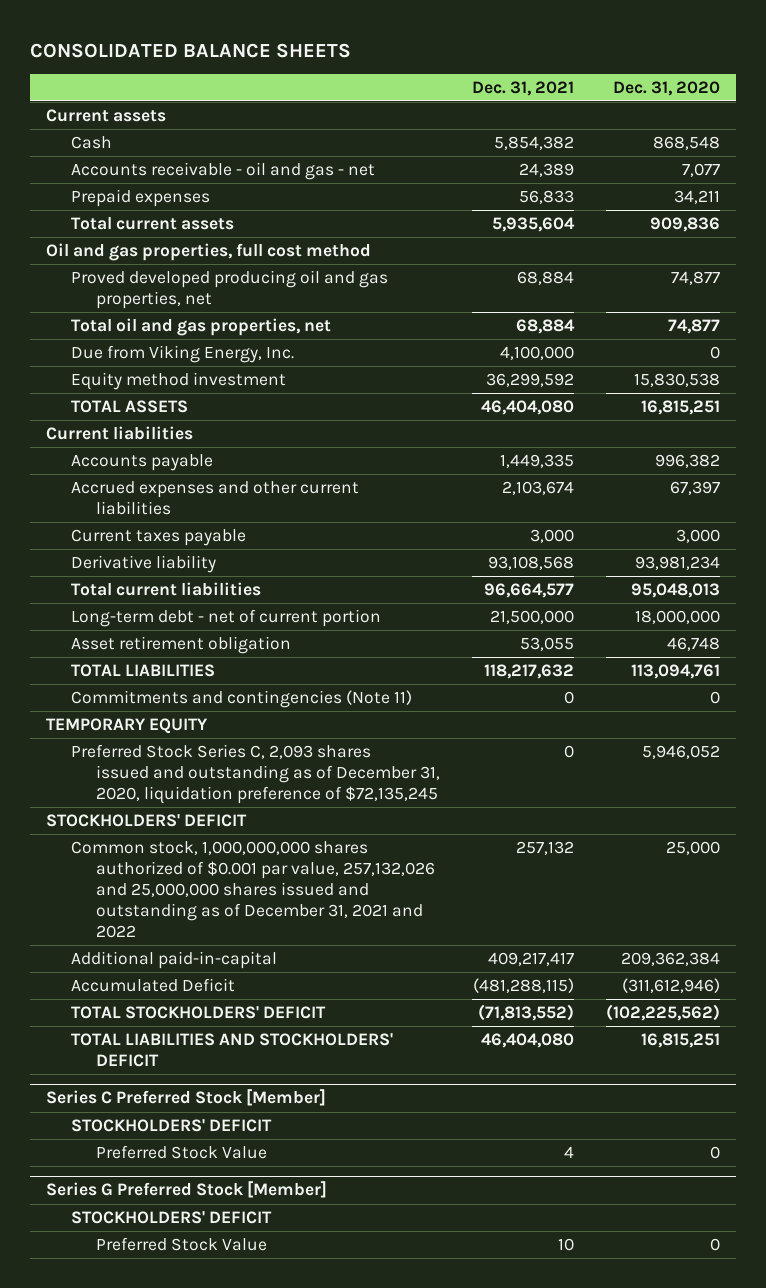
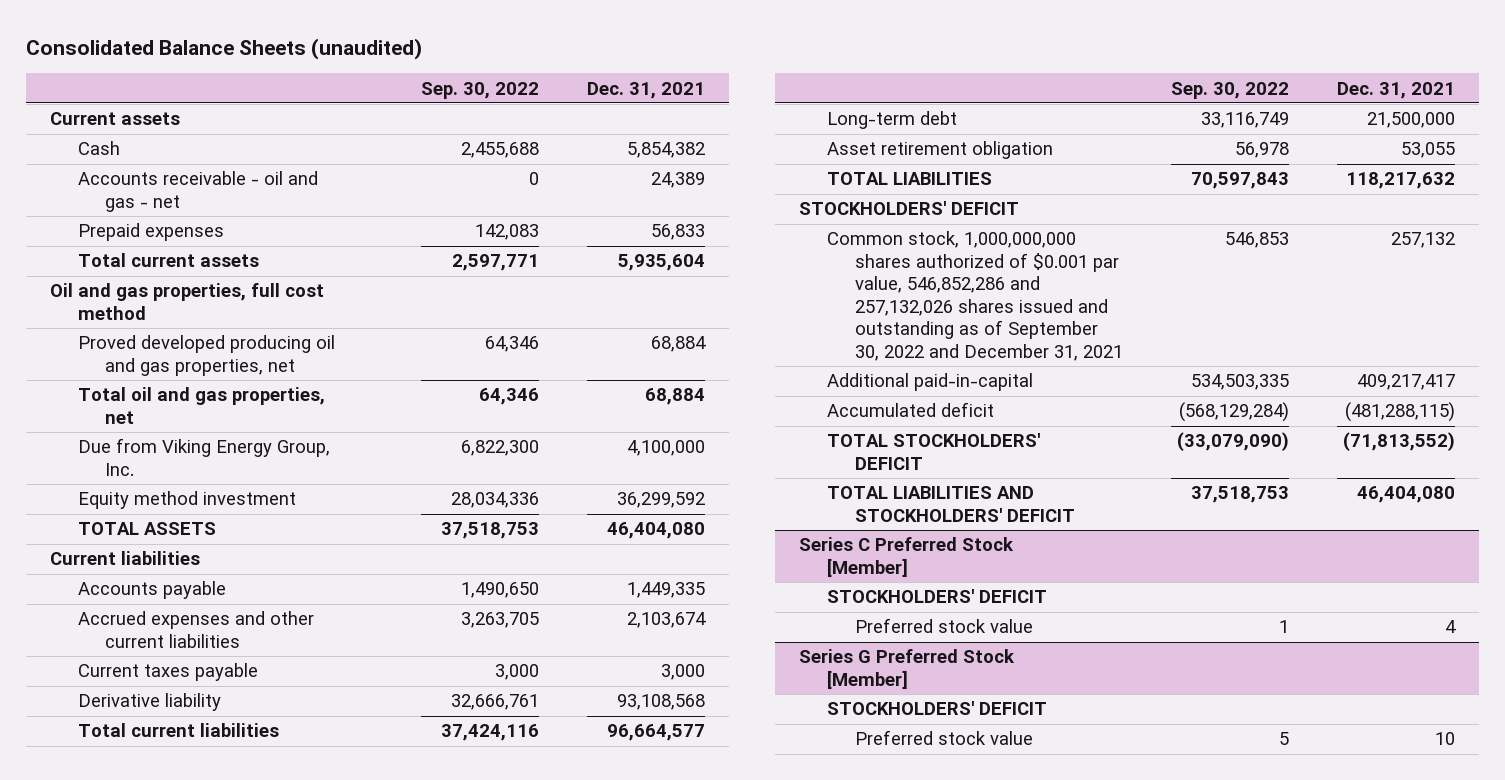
[29,42,351,58] CONSOLIDATED BALANCE SHEETS -> [26,37,423,60] Consolidated Balance Sheets (unaudited)
[613,80,721,96] Dec. 31, 2020 -> none
none -> [421,81,540,99] Sep. 30, 2022
[71,344,295,363] Due from Viking Energy, Inc. -> [77,438,330,476] Due from Viking Energy Group, Inc.
[71,608,382,627] Long-term debt - net of current portion -> [827,111,958,130] Long-term debt
[71,689,413,708] Commitments and contingencies (Note 11) -> none
[45,717,208,734] TEMPORARY EQUITY -> none
[71,743,441,805] Preferred Stock Series C, 2,093 shares issued and outstanding as of December 31, 2020, liquidation preference of $72,135,245 -> none
[71,840,436,939] Common stock, 1,000,000,000 shares authorized of $0.001 par value, 257,132,026 and 25,000,000 shares issued and outstanding as of December 31, 2021 and 2022 -> [827,231,1123,361] Common stock, 1,000,000,000 shares authorized of $0.001 par value, 546,852,286 and 257,132,026 shares issued and outstanding as of September 30, 2022 and December 31, 2021
[71,977,236,992] Accumulated Deficit -> [827,402,995,418] Accumulated deficit
[96,1144,268,1159] Preferred Stock Value -> [854,618,1033,634] Preferred stock value
[96,1236,268,1251] Preferred Stock Value -> [854,730,1033,746] Preferred stock value

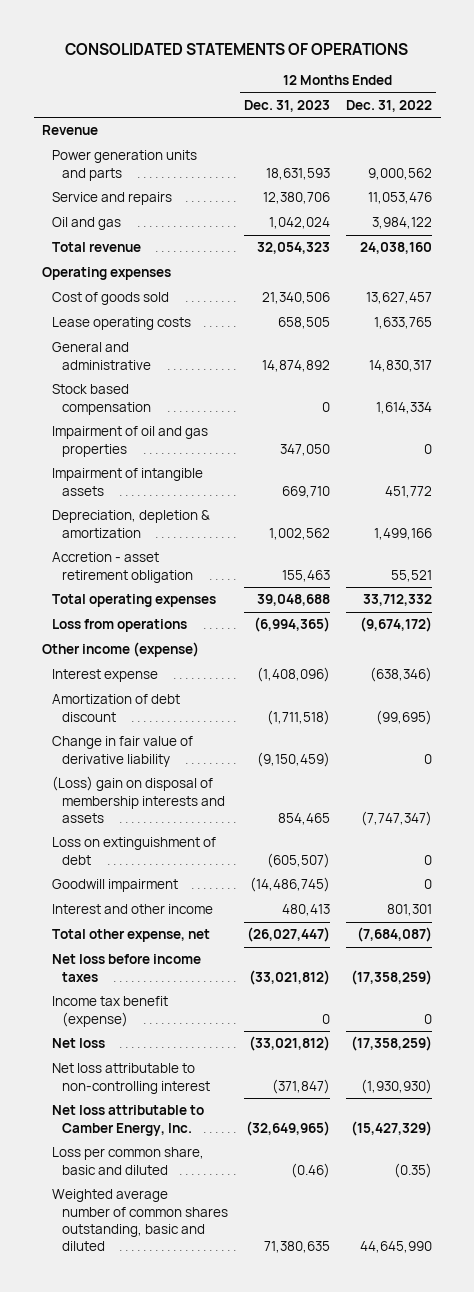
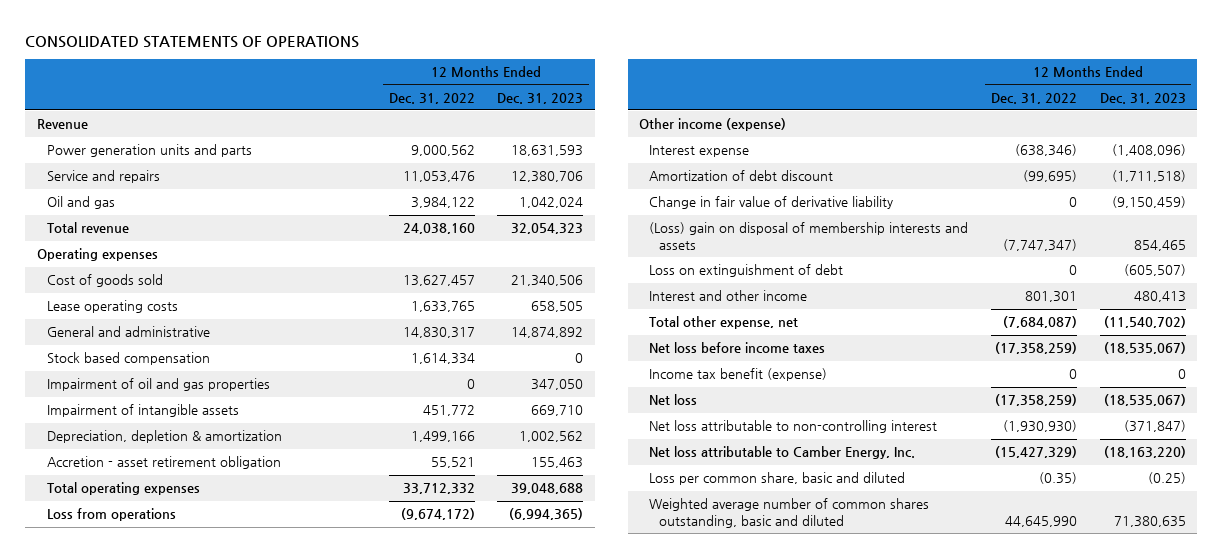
[51,879,178,893] Goodwill impairment -> none
[247,927,331,943] (26,027,447) -> [1103,316,1186,329] (11,540,702)
[249,969,331,985] (33,021,812) -> [1103,342,1186,355] (18,535,067)
[249,1036,331,1052] (33,021,812) -> [1103,394,1186,407] (18,535,067)
[246,1120,331,1136] (32,649,965) -> [1103,446,1186,459] (18,163,220)
[291,1162,331,1178] (0.46) -> [1147,472,1186,485] (0.25)

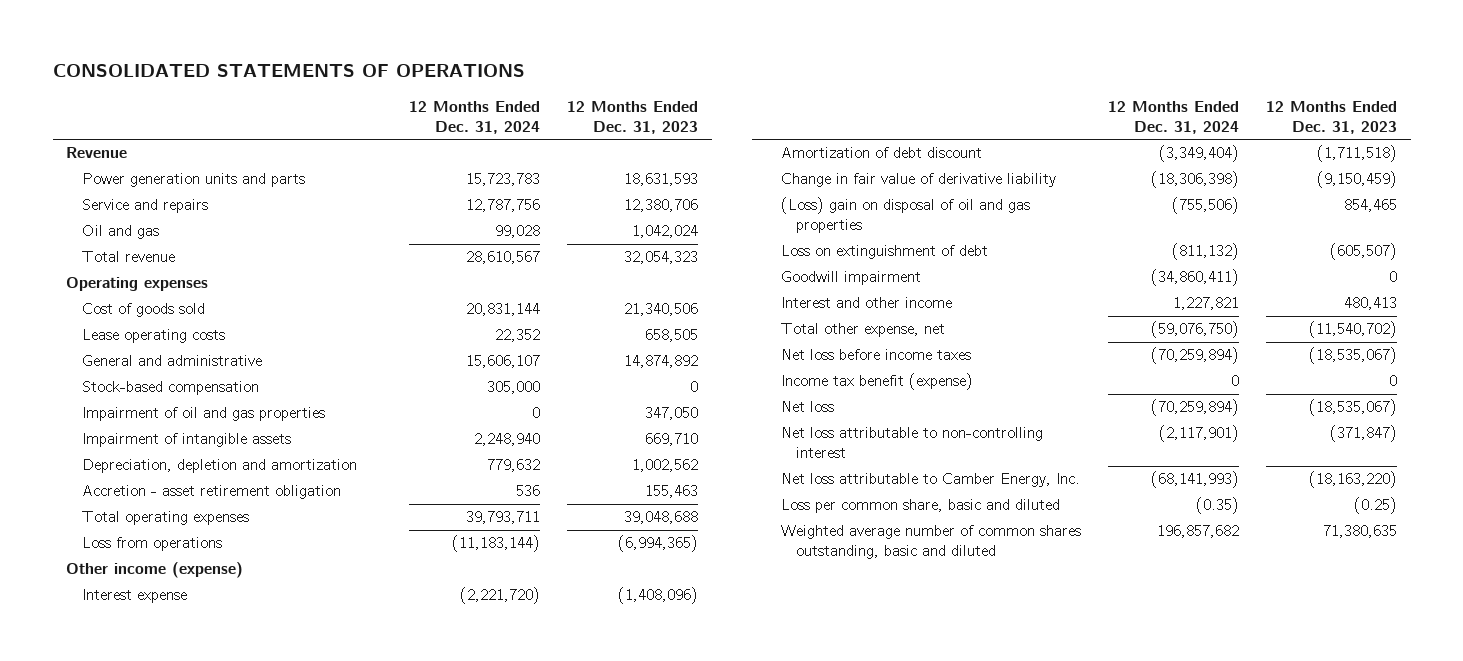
[388,92,475,104] Dec. 31, 2022 -> none
none -> [408,100,540,134] 12 Months Ended Dec. 31, 2024
[46,352,210,366] Stock based compensation -> [81,381,259,396] Stock-based compensation
[46,430,282,444] Depreciation, depletion & amortization -> [81,459,357,474] Depreciation, depletion and amortization
[649,222,969,251] (Loss) gain on disposal of membership interests and assets -> [780,197,1030,234] (Loss) gain on disposal of oil and gas properties
none -> [780,271,921,286] Goodwill impairment

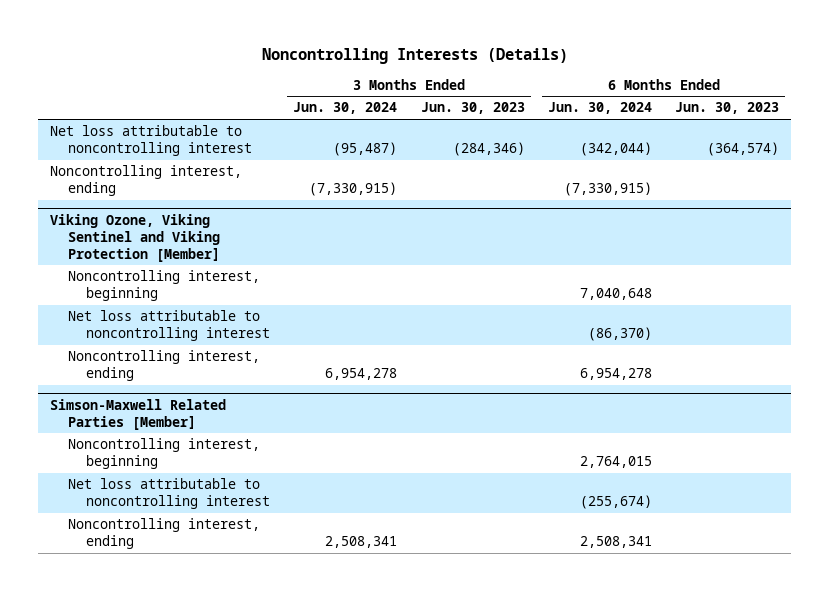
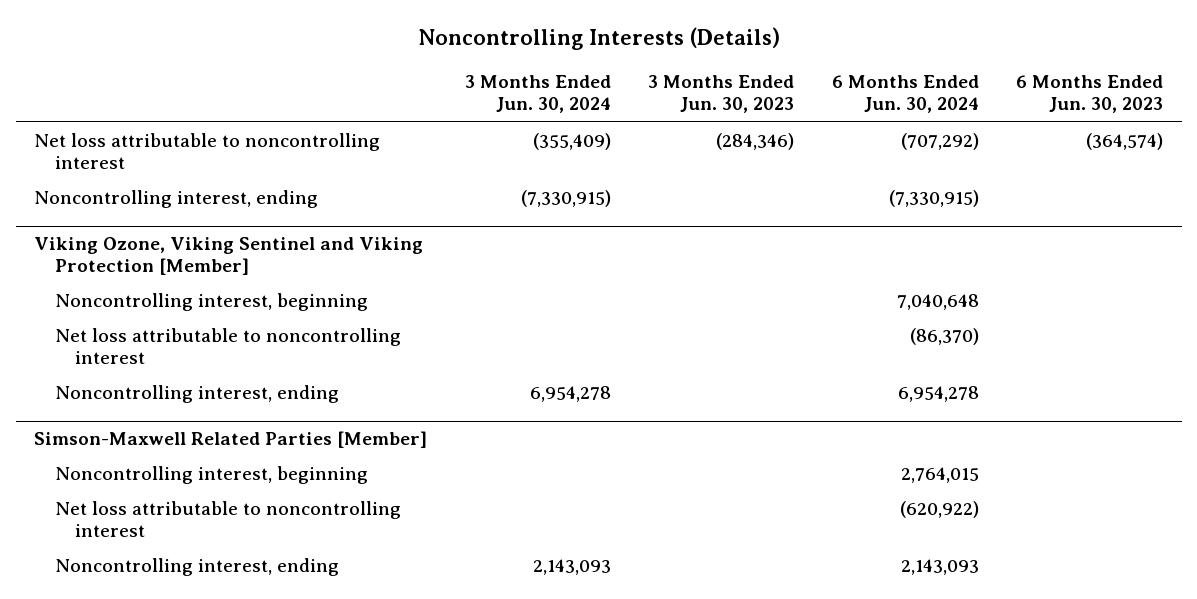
[333,142,398,157] (95,487) -> [532,133,611,151] (355,409)
[580,142,653,157] (342,044) -> [900,133,979,151] (707,292)
[580,495,653,510] (255,674) -> [899,501,979,519] (620,922)
[325,536,398,549] 2,508,341 -> [532,559,611,576] 2,143,093
[580,536,653,549] 2,508,341 -> [900,559,979,576] 2,143,093

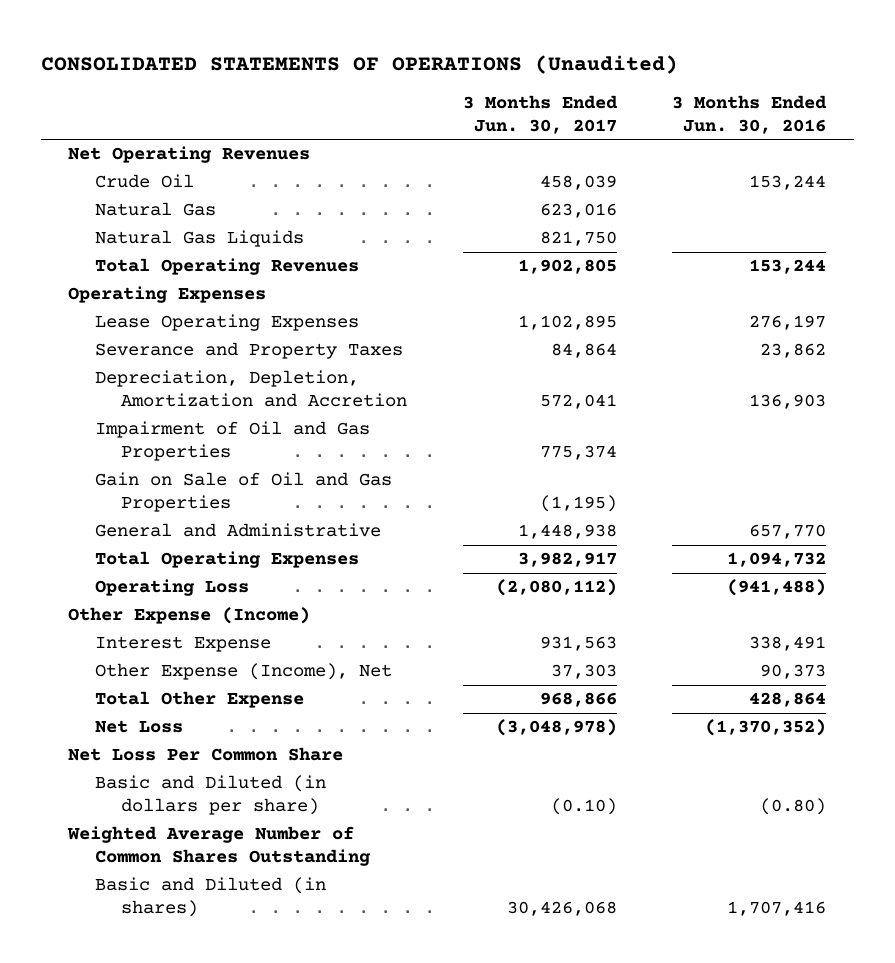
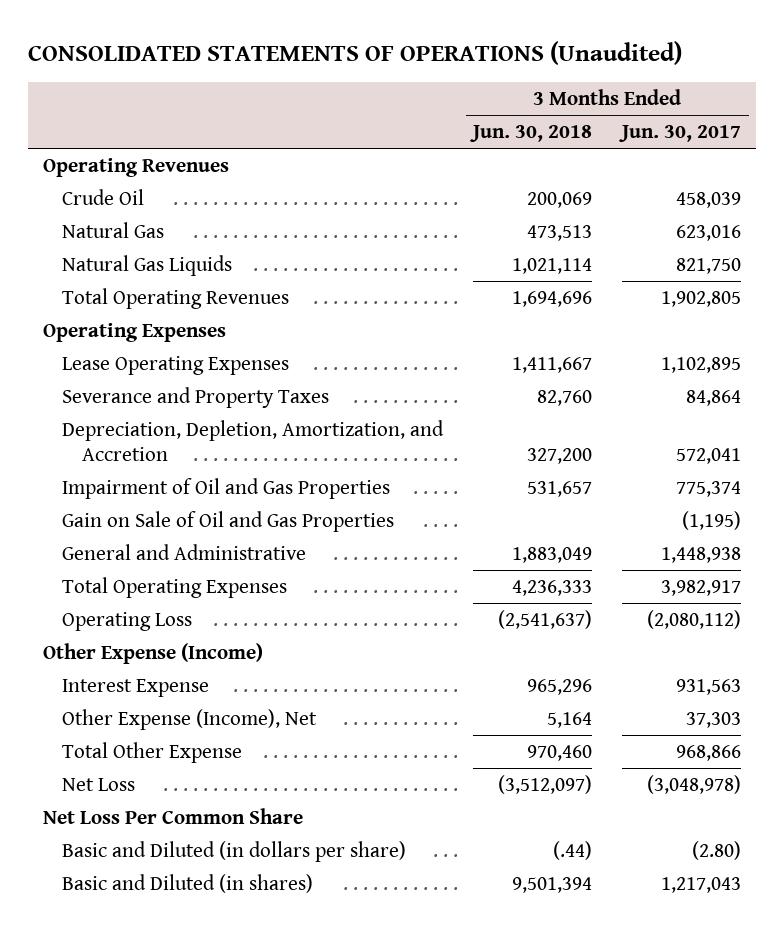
[672,94,828,134] 3 Months Ended Jun. 30, 2016 -> none
none -> [470,125,593,143] Jun. 30, 2018
[68,146,311,164] Net Operating Revenues -> [43,158,230,178] Operating Revenues
[94,370,408,408] Depreciation, Depletion, Amortization and Accretion -> [62,420,445,461] Depreciation, Depletion, Amortization, and Accretion
[67,826,371,867] Weighted Average Number of Common Shares Outstanding -> none
[550,798,617,816] (0.10) -> [692,841,742,861] (2.80)
[506,901,617,917] 30,426,068 -> [661,877,742,894] 1,217,043

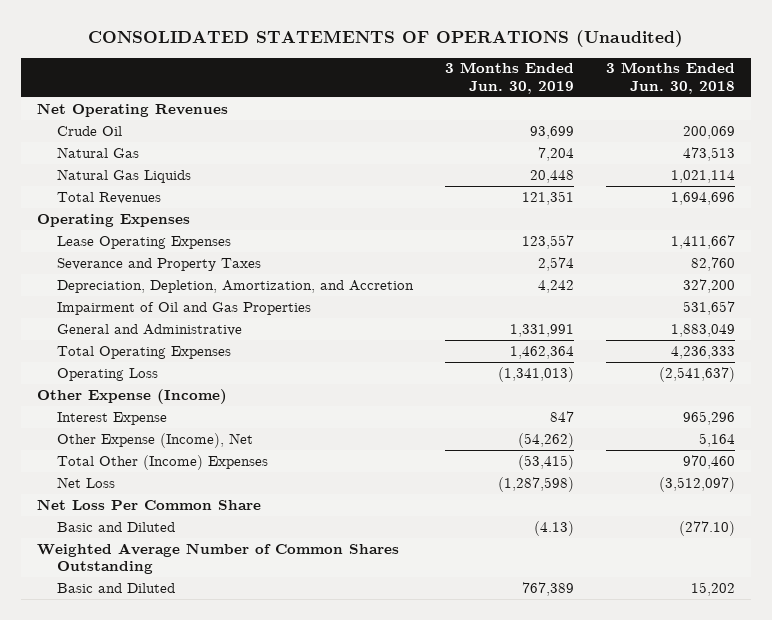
[619,125,742,143] Jun. 30, 2017 -> none
none -> [445,62,575,94] 3 Months Ended Jun. 30, 2019
[43,158,230,178] Operating Revenues -> [36,102,228,117] Net Operating Revenues
[62,288,290,310] Total Operating Revenues -> [57,191,162,204] Total Revenues
[62,511,395,533] Gain on Sale of Oil and Gas Properties -> none
[62,742,243,764] Total Other Expense -> [57,454,269,470] Total Other (Income) Expenses
[62,841,407,863] Basic and Diluted (in dollars per share) -> [57,521,176,532] Basic and Diluted
[553,841,593,861] (.44) -> [679,520,736,536] (277.10)
none -> [36,542,399,575] Weighted Average Number of Common Shares Outstanding
[62,874,314,894] Basic and Diluted (in shares) -> [57,582,176,593] Basic and Diluted
[512,877,593,894] 9,501,394 -> [691,581,736,596] 15,202

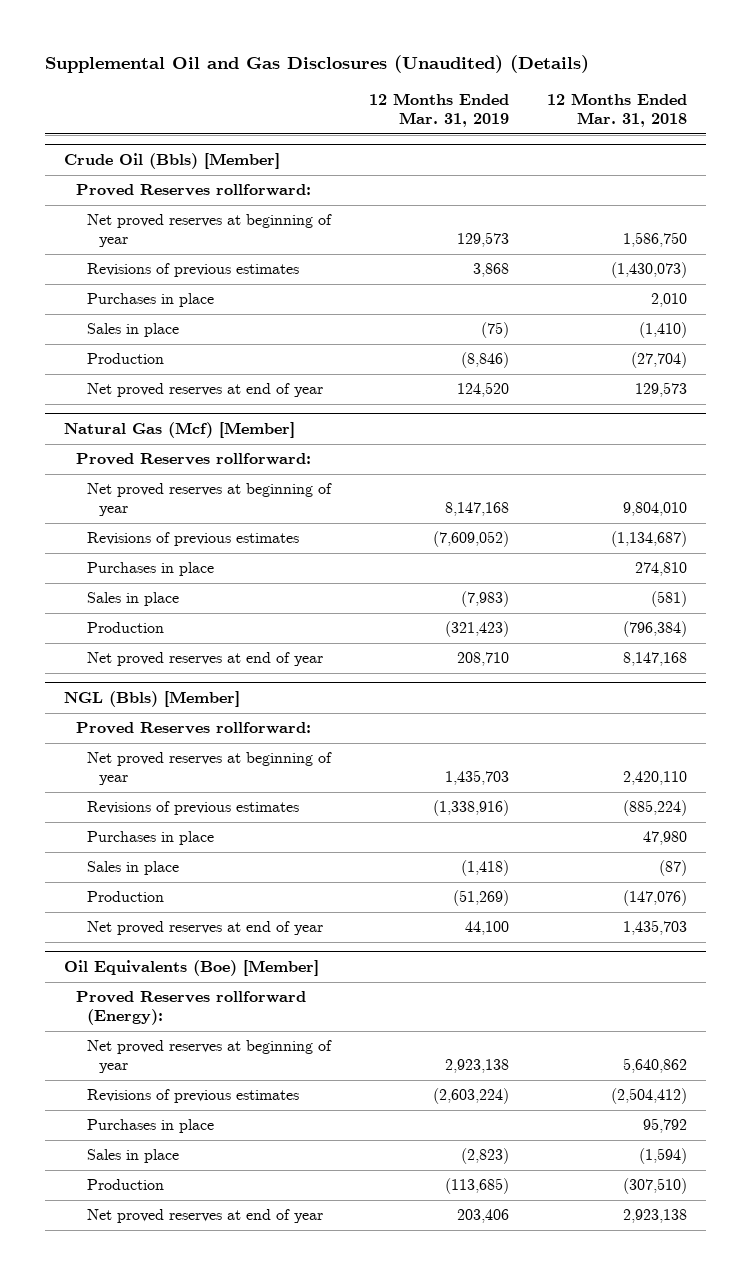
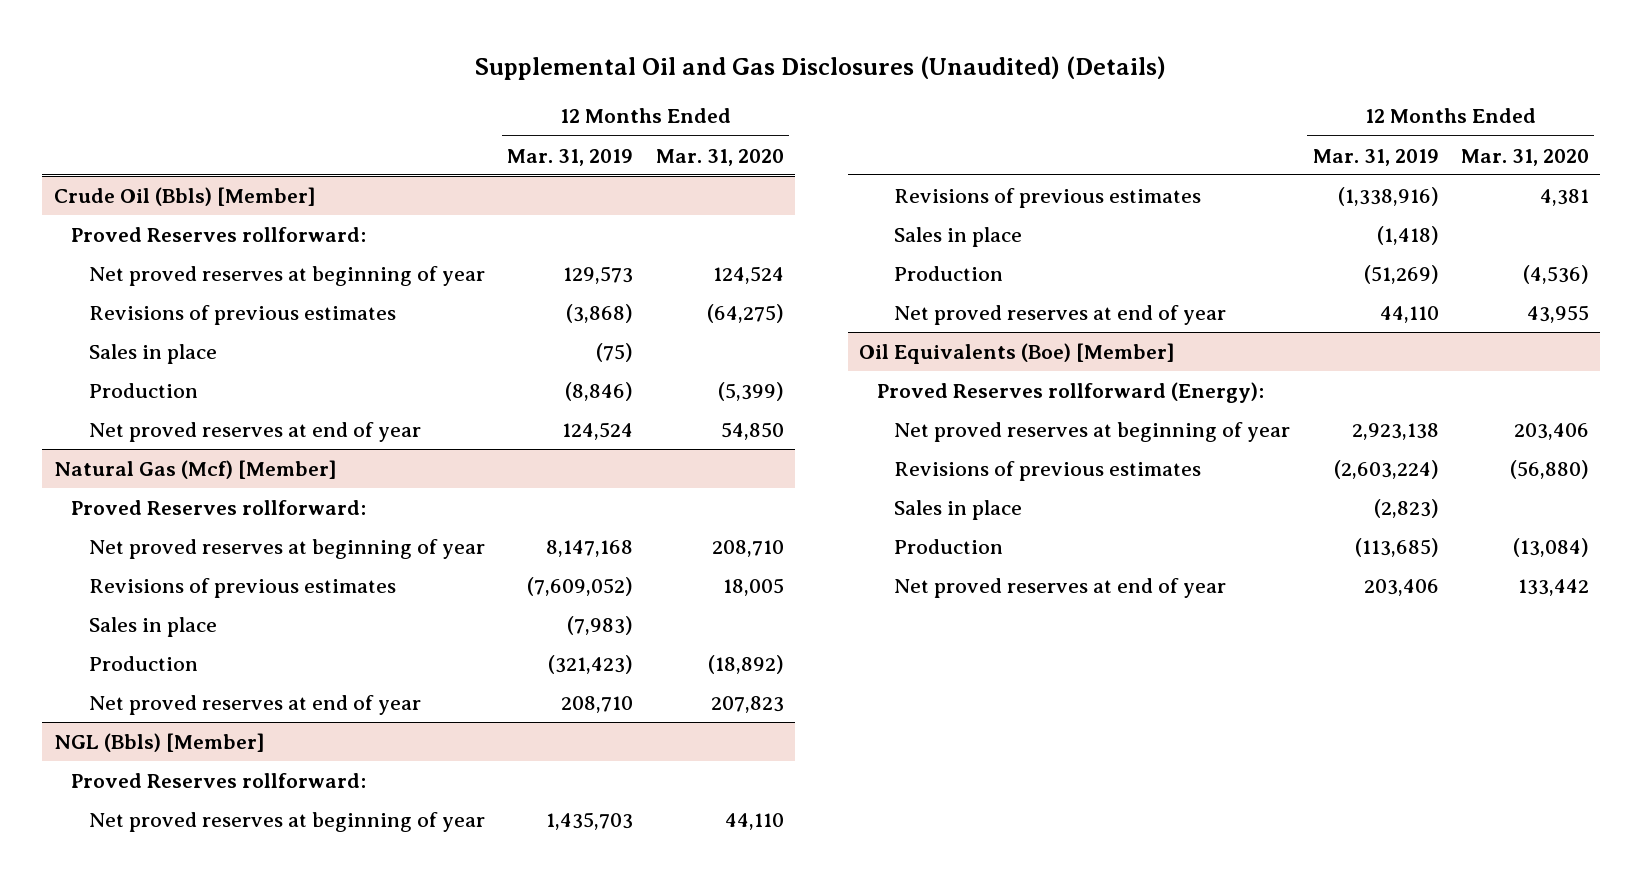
[547,93,688,127] 12 Months Ended Mar. 31, 2018 -> none
none -> [655,148,784,166] Mar. 31, 2020
[87,293,215,308] Purchases in place -> none
[473,263,510,278] 3,868 -> [566,303,634,323] (3,868)
[457,382,510,398] 124,520 -> [562,421,634,440] 124,524
[87,562,215,577] Purchases in place -> none
[87,831,215,846] Purchases in place -> none
[465,921,510,936] 44,100 -> [1379,305,1439,323] 44,110
[87,1119,215,1134] Purchases in place -> none

